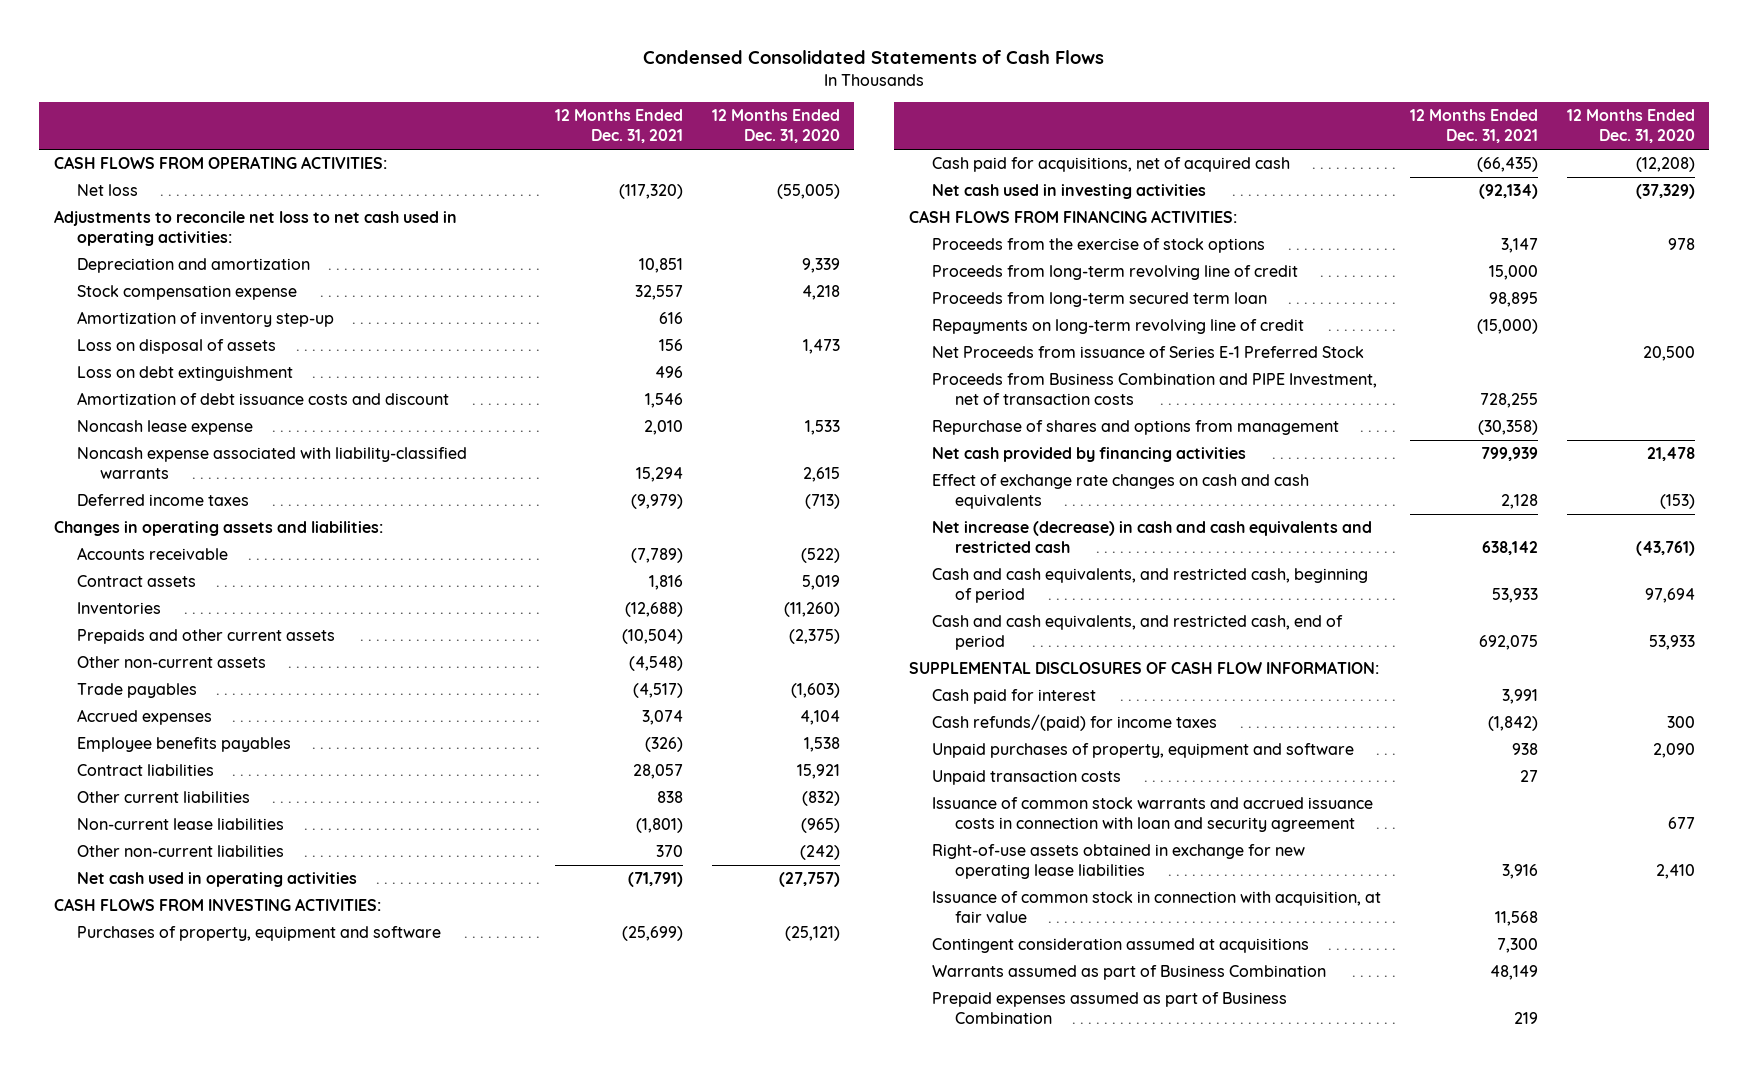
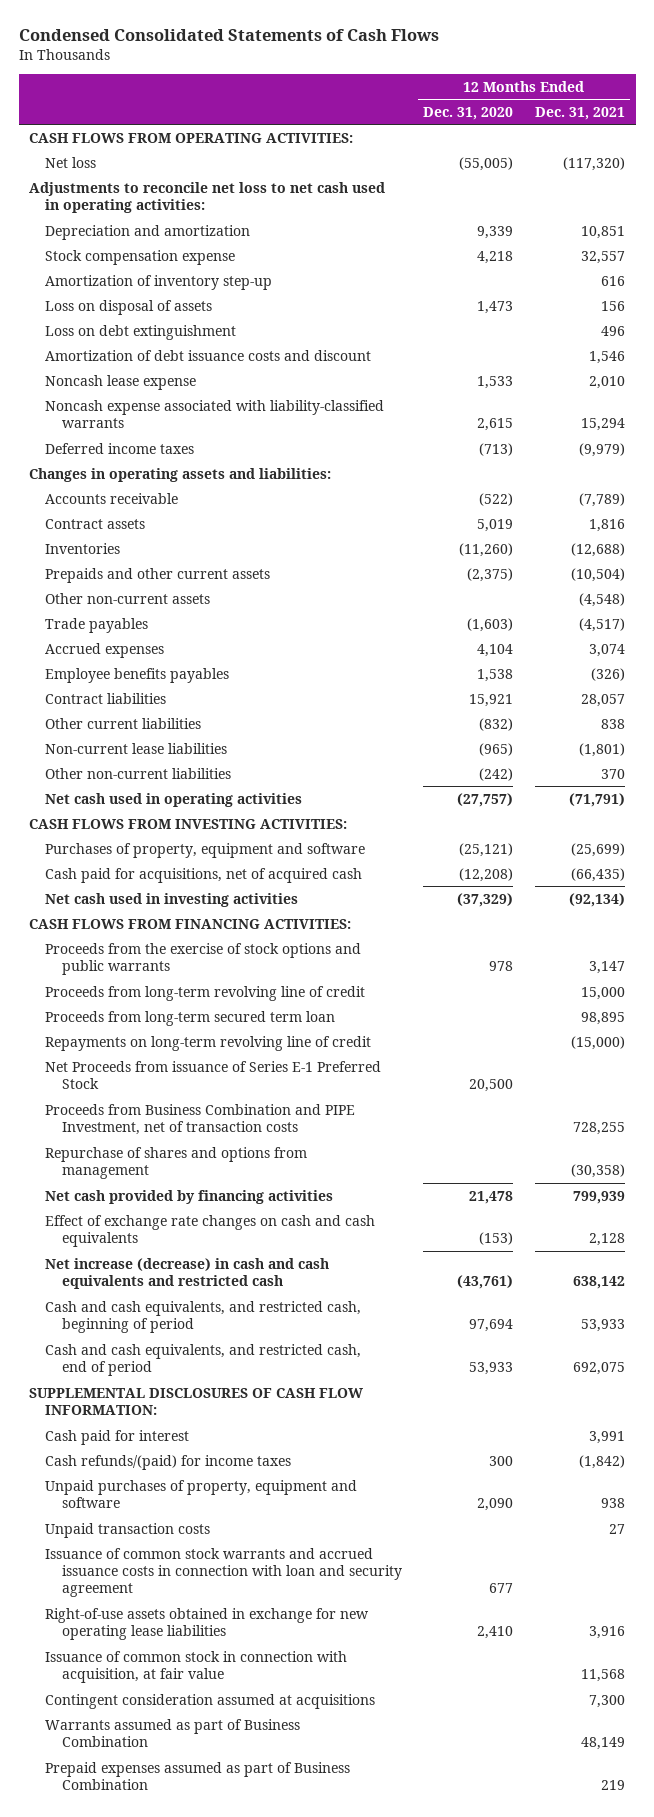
[932,238,1266,254] Proceeds from the exercise of stock options -> [45,942,362,976] Proceeds from the exercise of stock options and public warrants

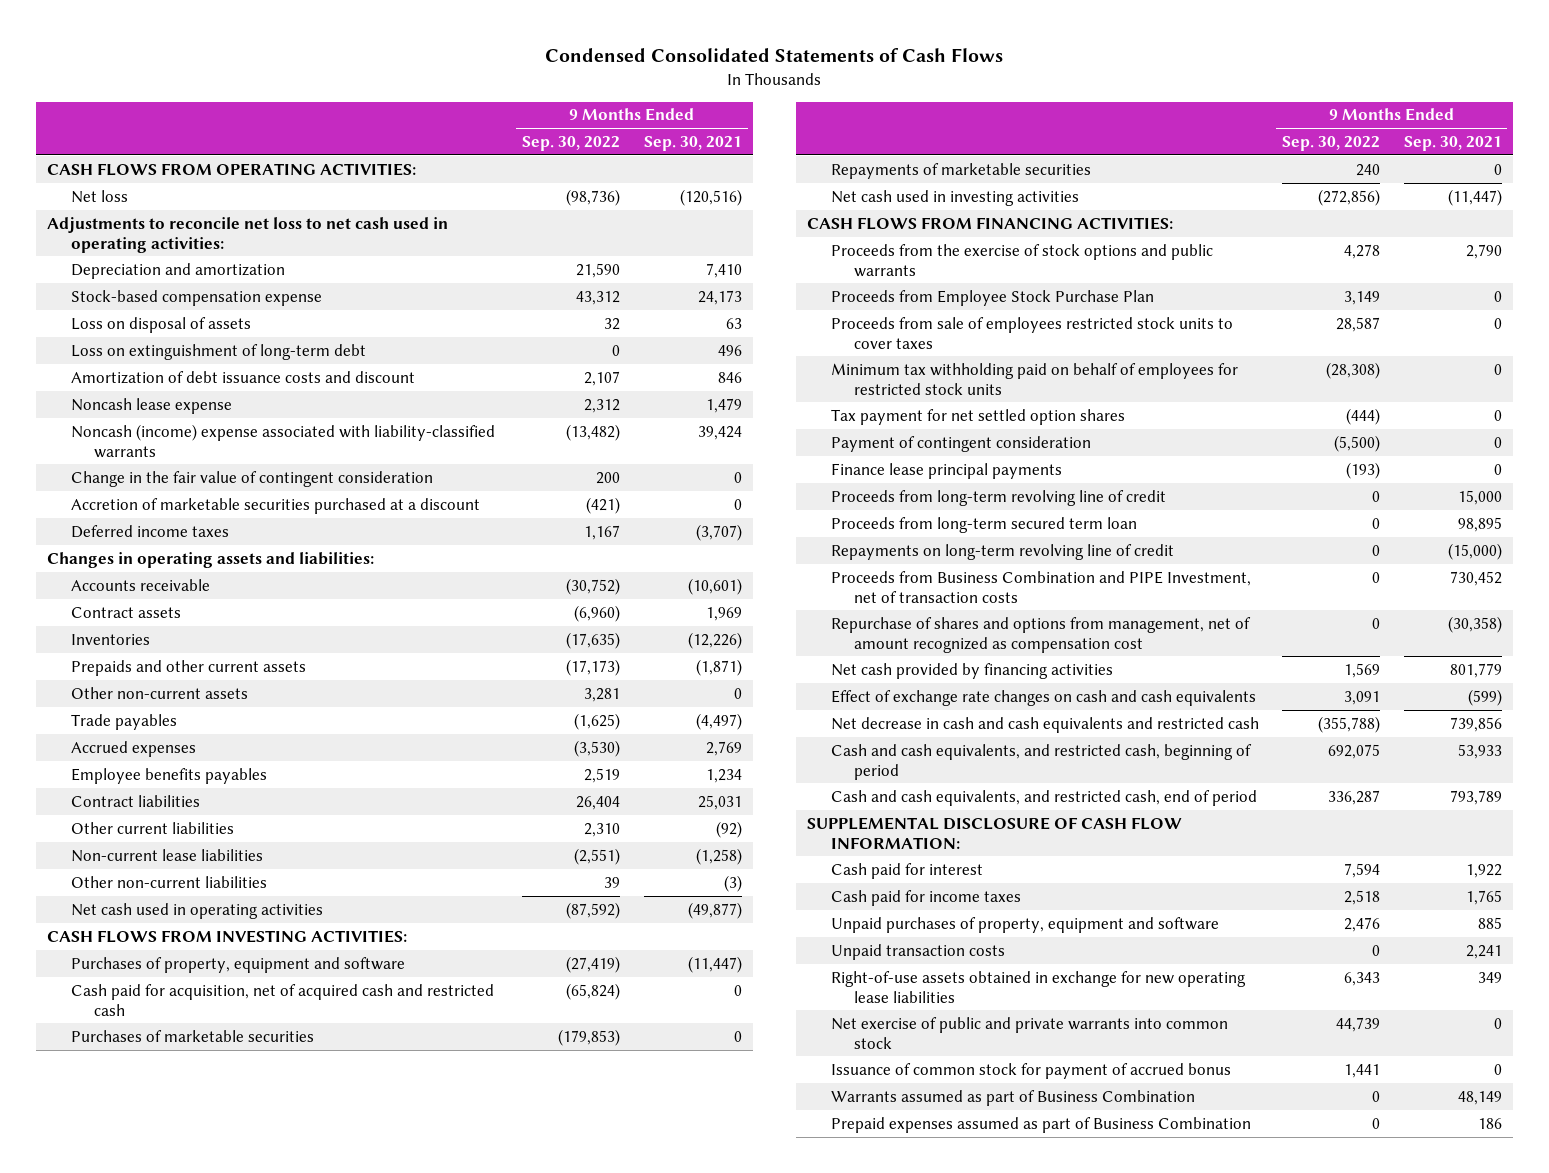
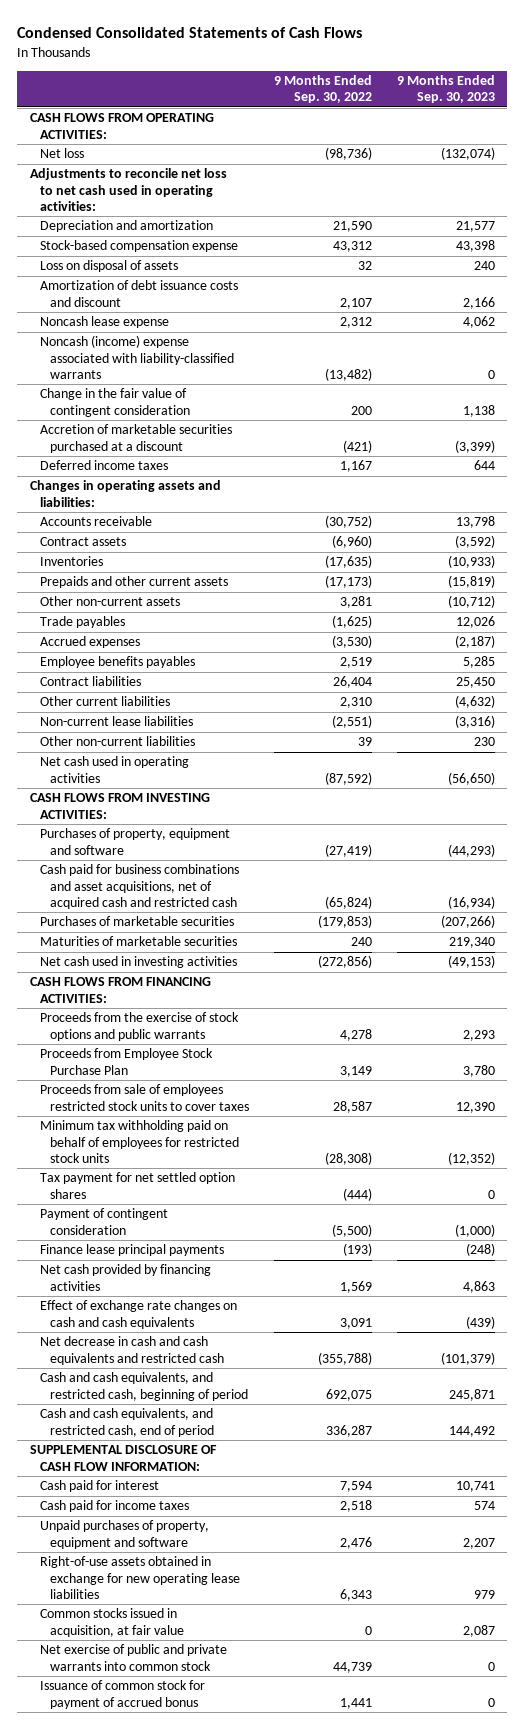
[643,135,742,151] Sep. 30, 2021 -> none
none -> [396,75,495,104] 9 Months Ended Sep. 30, 2023
[70,343,366,360] Loss on extinguishment of long-term debt -> none
[70,983,494,1016] Cash paid for acquisition, net of acquired cash and restricted cash -> [39,864,239,909] Cash paid for business combinations and asset acquisitions, net of acquired cash and restricted cash
[830,162,1091,179] Repayments of marketable securities -> [39,936,237,947] Maturities of marketable securities
[830,489,1166,506] Proceeds from long-term revolving line of credit -> none
[830,516,1137,533] Proceeds from long-term secured term loan -> none
[830,543,1174,560] Repayments on long-term revolving line of credit -> none
[830,570,1251,603] Proceeds from Business Combination and PIPE Investment, net of transaction costs -> none
[830,616,1251,653] Repurchase of shares and options from management, net of amount recognized as compensation cost -> none
[830,943,1005,960] Unpaid transaction costs -> none
none -> [39,1608,184,1637] Common stocks issued in acquisition, at fair value
[830,1089,1195,1106] Warrants assumed as part of Business Combination -> none
[830,1116,1251,1133] Prepaid expenses assumed as part of Business Combination -> none

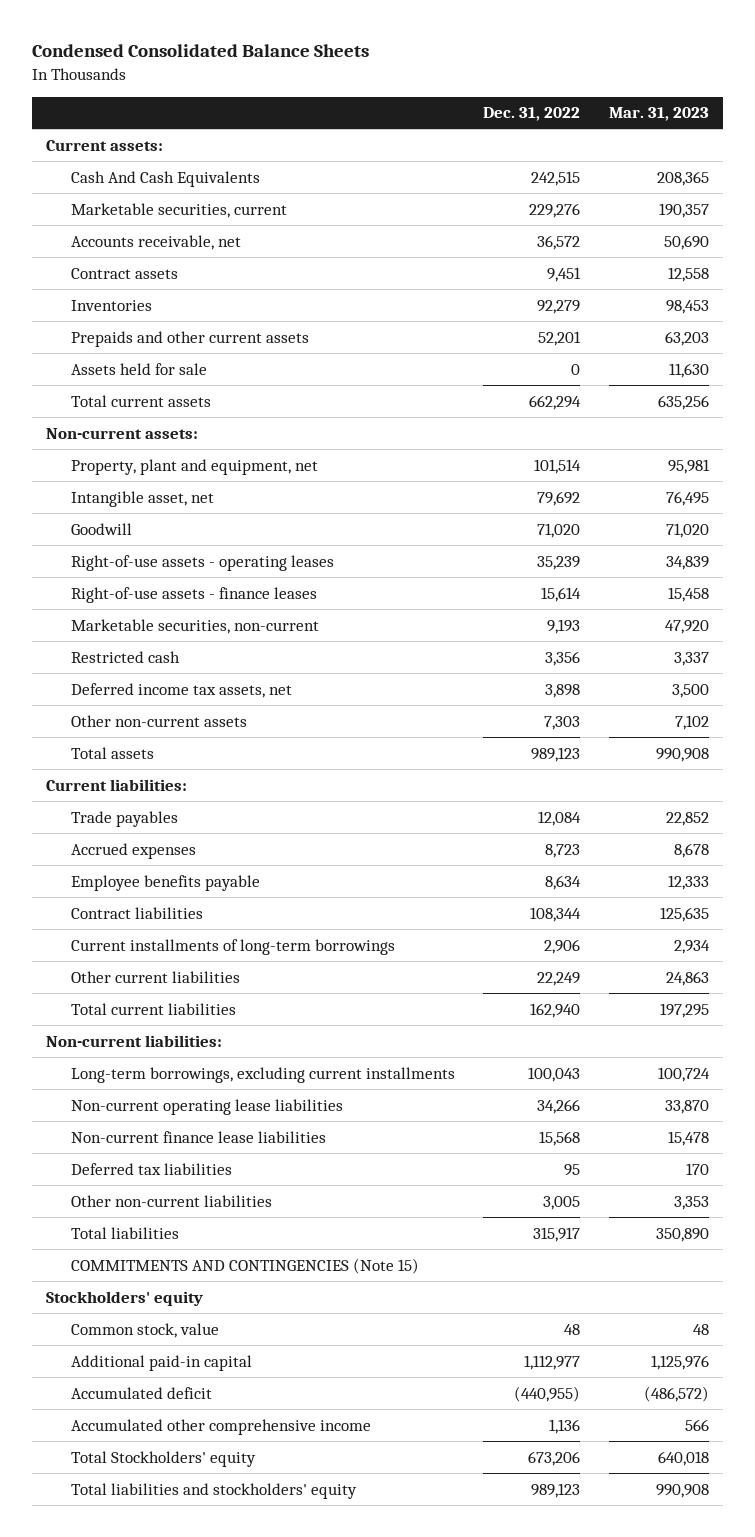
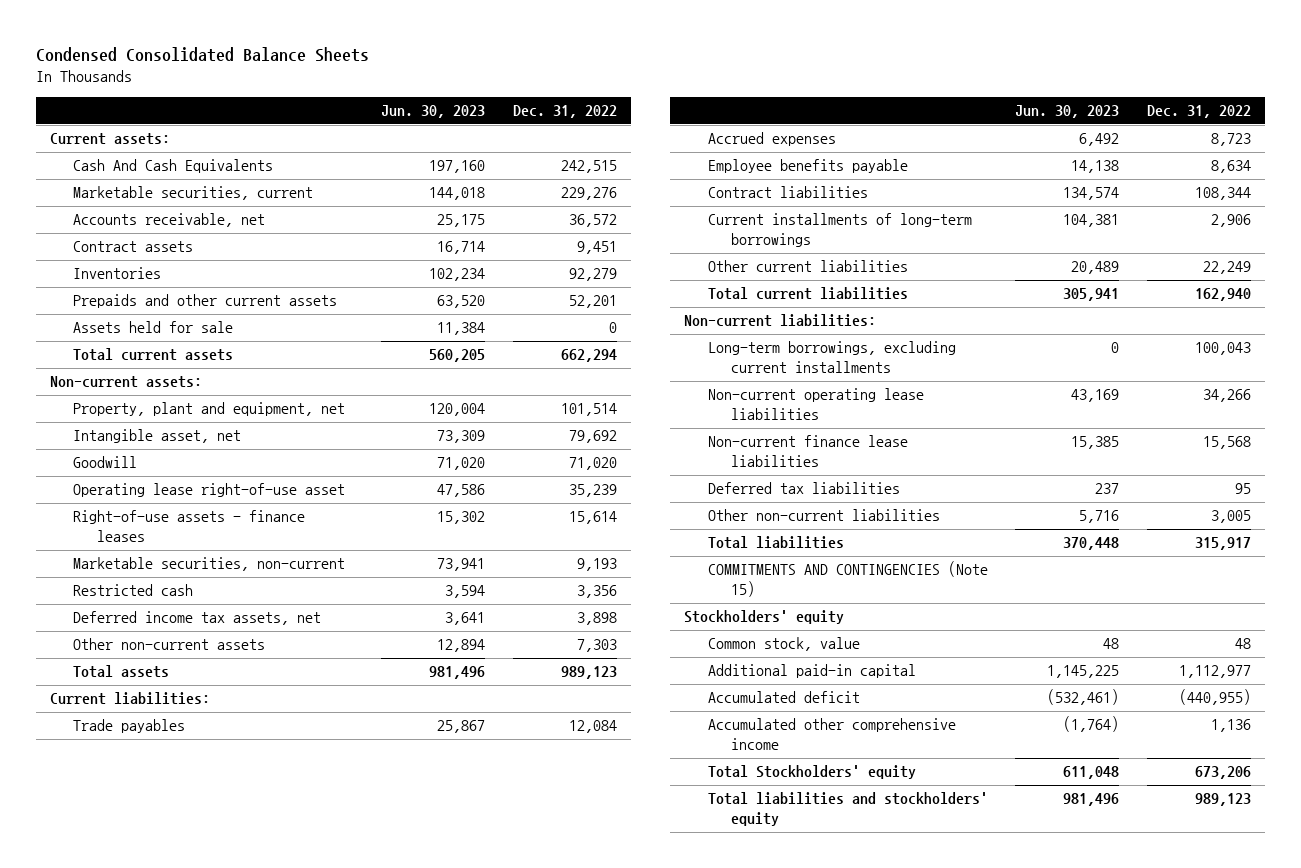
[608,107,709,122] Mar. 31, 2023 -> none
none -> [381,105,486,119] Jun. 30, 2023
[70,554,334,571] Right-of-use assets - operating leases -> [73,483,346,498] Operating lease right-of-use asset

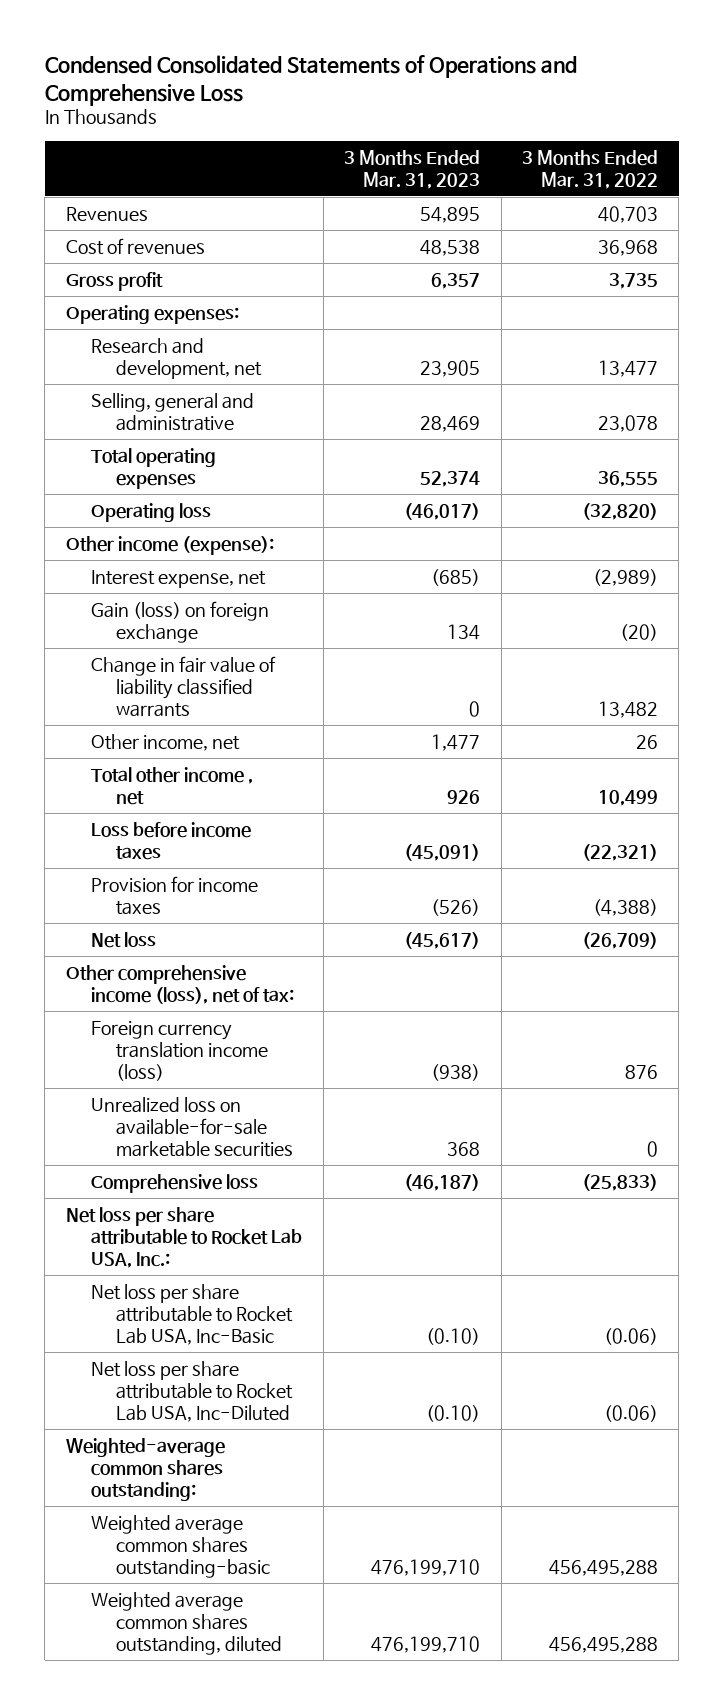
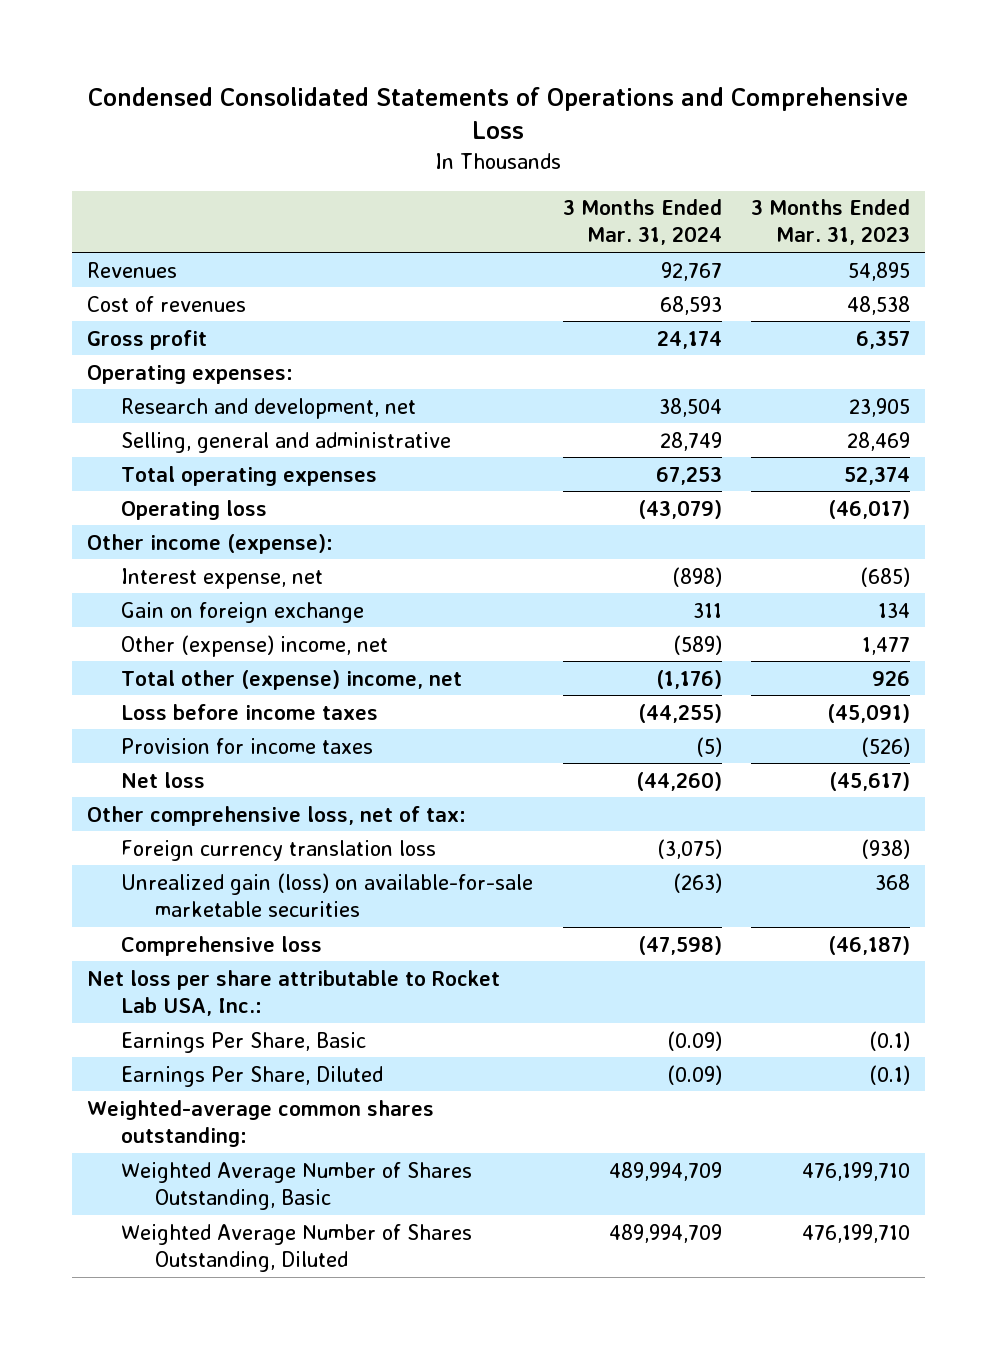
[521,149,658,189] 3 Months Ended Mar. 31, 2022 -> none
none -> [562,199,722,246] 3 Months Ended Mar. 31, 2024
[91,655,277,717] Change in fair value of liability classified warrants -> none
[91,600,270,643] Gain (loss) on foreign exchange -> [121,601,365,623] Gain on foreign exchange
[91,733,241,751] Other income, net -> [121,634,389,657] Other (expense) income, net
[91,766,254,805] Total other income , net -> [121,669,463,690] Total other (expense) income, net
[65,964,295,1004] Other comprehensive income (loss), net of tax: -> [86,805,466,826] Other comprehensive loss, net of tax:
[91,1020,269,1081] Foreign currency translation income (loss) -> [121,839,437,861] Foreign currency translation loss
[91,1096,294,1157] Unrealized loss on available-for-sale marketable securities -> [121,872,534,917] Unrealized gain (loss) on available-for-sale marketable securities
[91,1283,294,1345] Net loss per share attributable to Rocket Lab USA, Inc-Basic -> [121,1031,367,1053] Earnings Per Share, Basic
[426,1327,481,1345] (0.10) -> [869,1030,911,1051] (0.1)
[91,1360,294,1422] Net loss per share attributable to Rocket Lab USA, Inc-Diluted -> [121,1065,384,1087] Earnings Per Share, Diluted
[426,1404,481,1422] (0.10) -> [869,1064,911,1085] (0.1)
[91,1514,271,1578] Weighted average common shares outstanding-basic -> [121,1161,473,1210] Weighted Average Number of Shares Outstanding, Basic
[91,1591,283,1655] Weighted average common shares outstanding, diluted -> [121,1223,473,1272] Weighted Average Number of Shares Outstanding, Diluted

